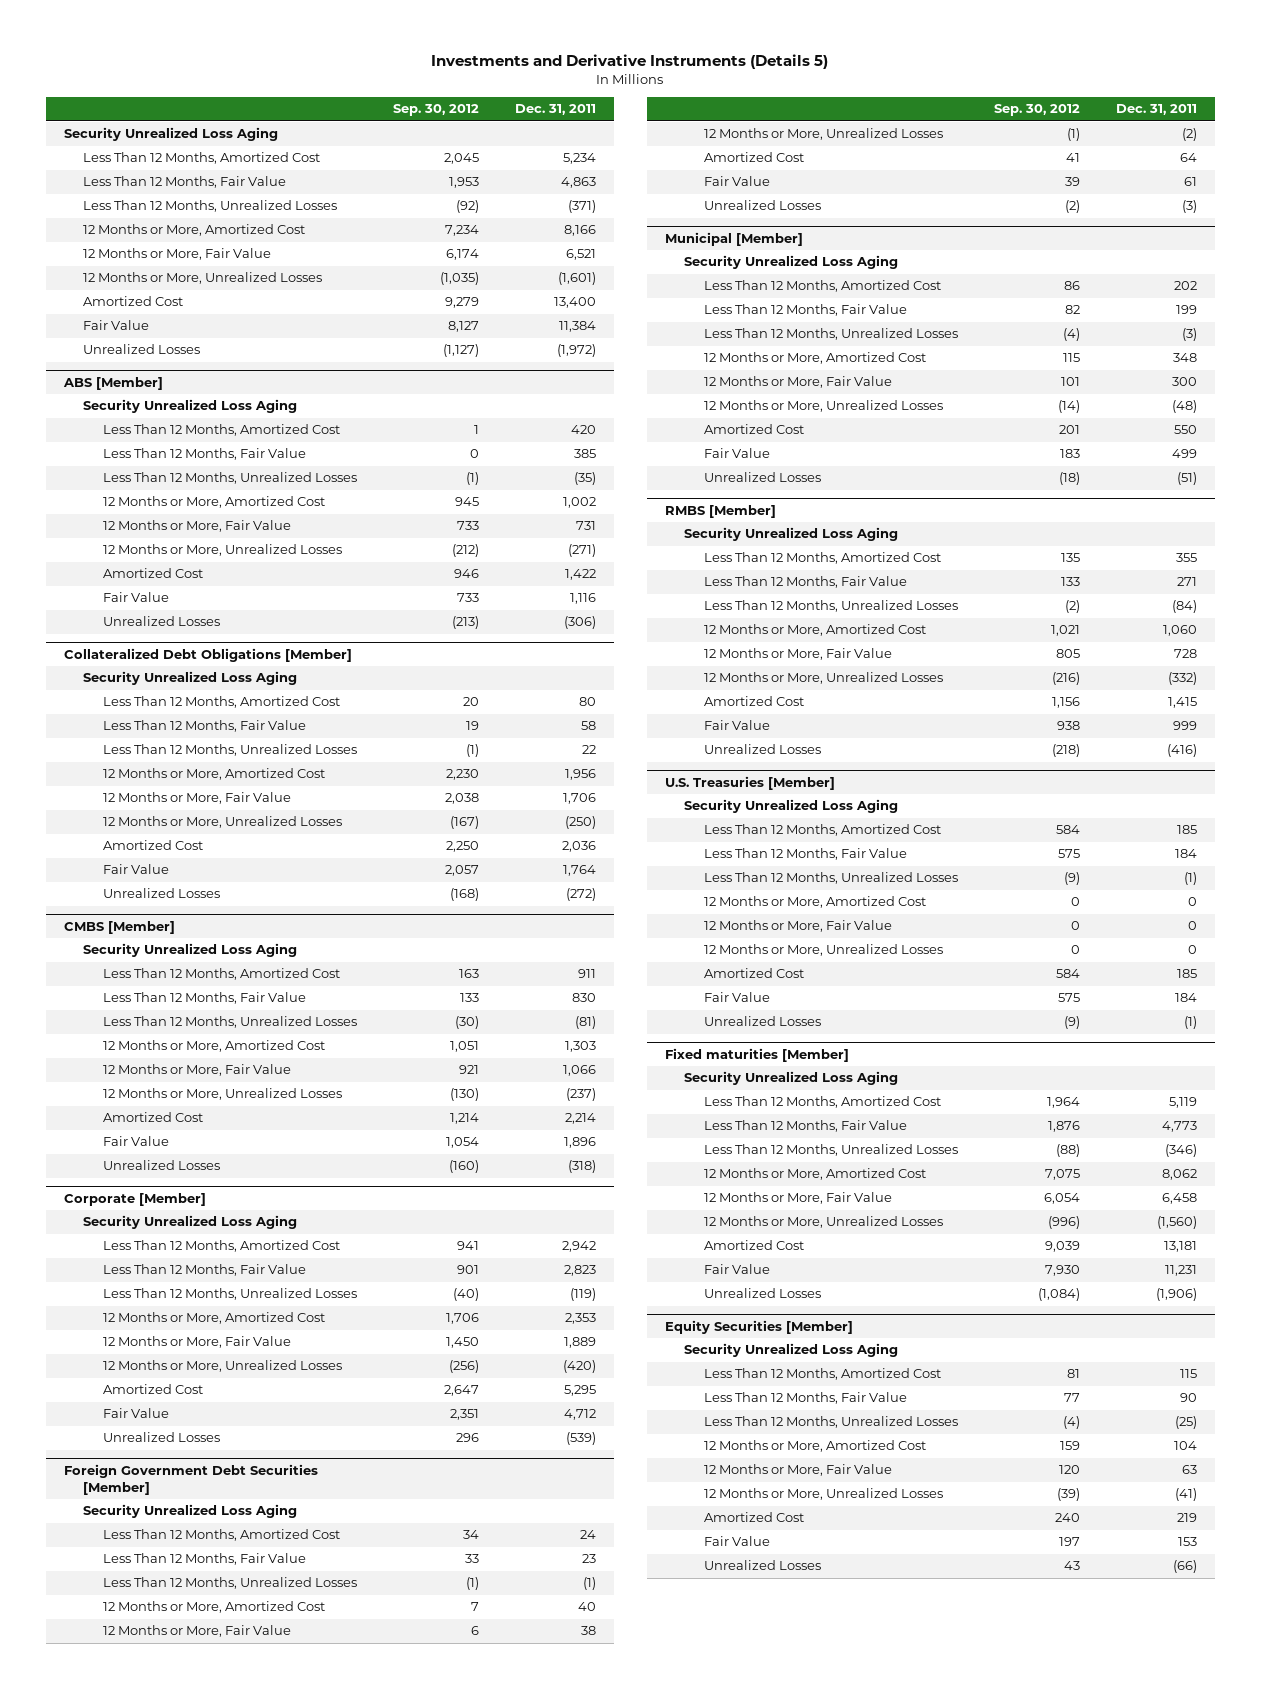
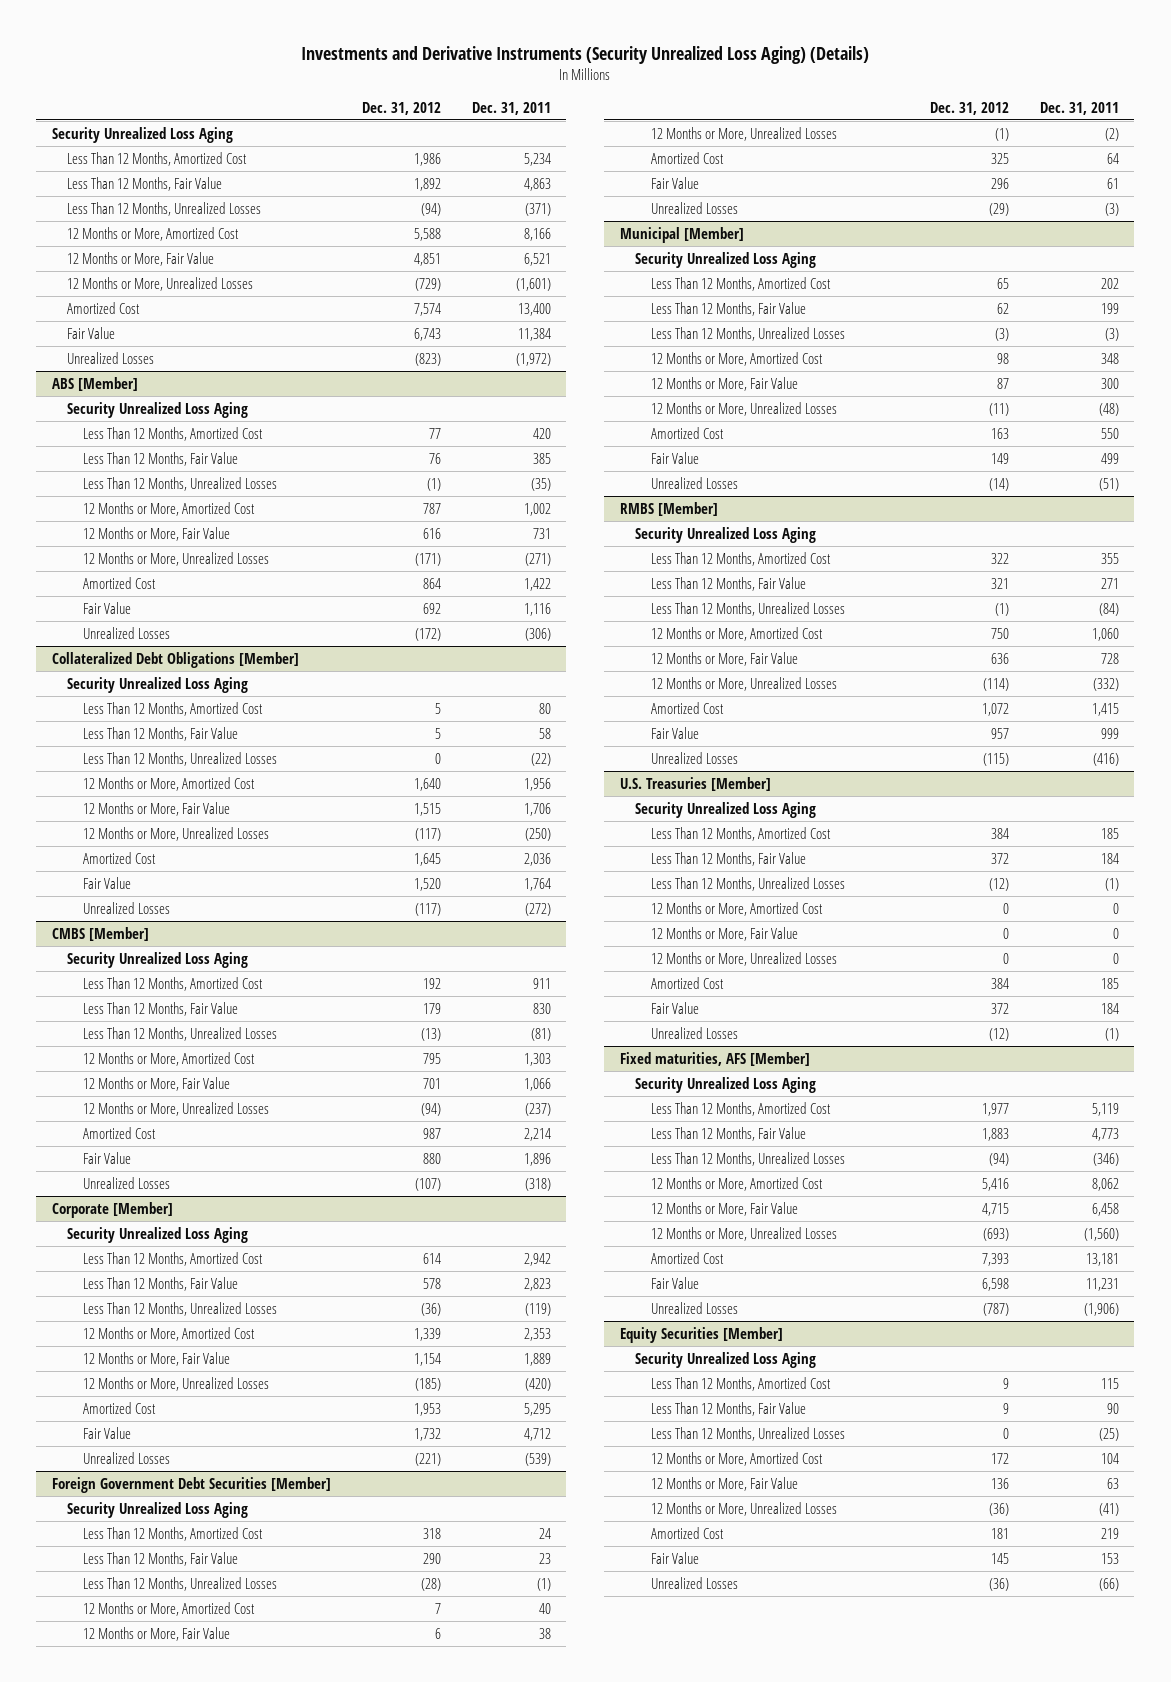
[431,54,829,70] Investments and Derivative Instruments (Details 5) -> [301,45,870,64] Investments and Derivative Instruments (Security Unrealized Loss Aging) (Details)
[392,104,479,117] Sep. 30, 2012 -> none
none -> [361,101,441,115] Dec. 31, 2012
[581,745,596,755] 22 -> [530,752,551,766] (22)
[664,1047,849,1062] Fixed maturities [Member] -> [619,1051,810,1066] Fixed maturities, AFS [Member]

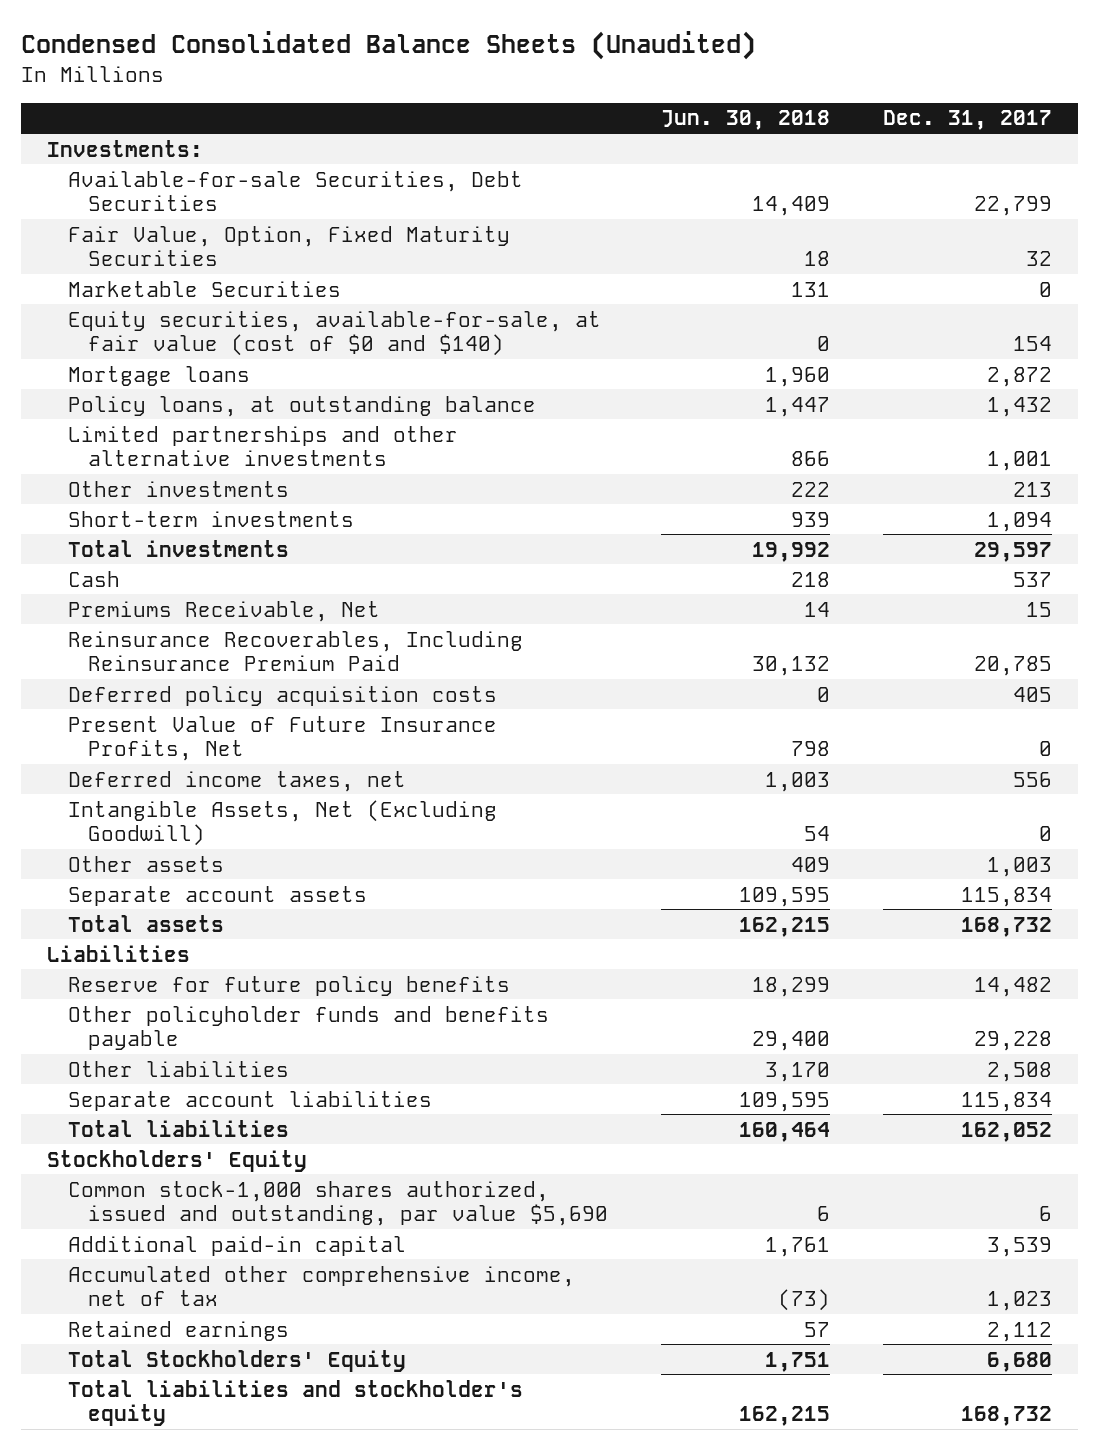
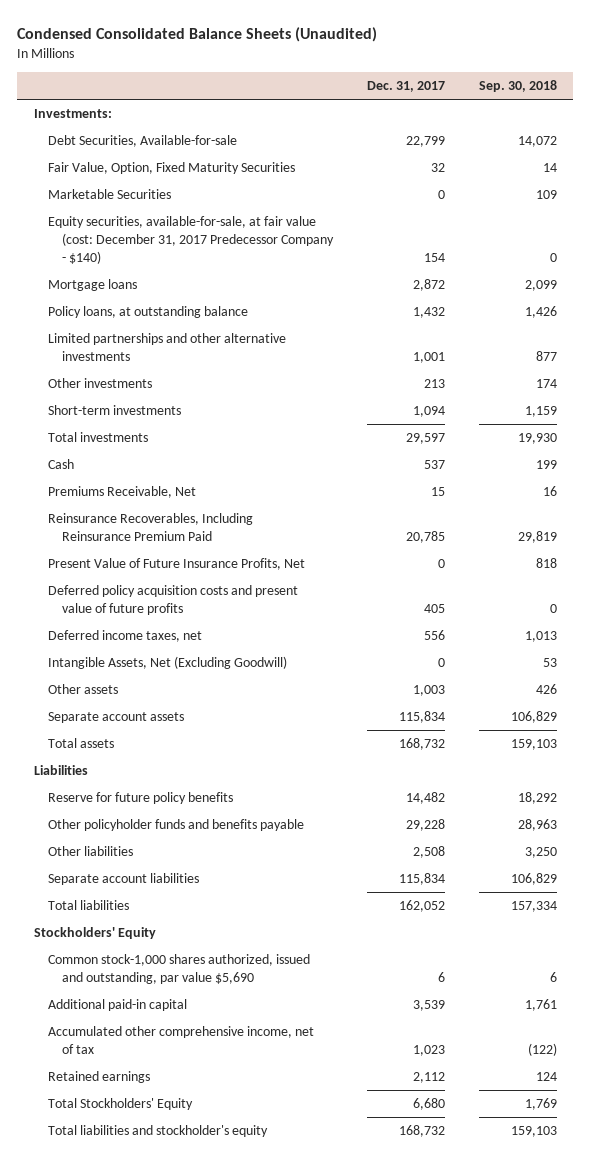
[660,110,830,131] Jun. 30, 2018 -> none
none -> [478,79,557,92] Sep. 30, 2018
[67,170,523,212] Available-for-sale Securities, Debt Securities -> [47,135,237,148] Debt Securities, Available-for-sale
[67,310,601,357] Equity securities, available-for-sale, at fair value (cost of $0 and $140) -> [47,216,334,265] Equity securities, available-for-sale, at fair value (cost: December 31, 2017 Predecessor Company - $140)
[67,685,497,706] Deferred policy acquisition costs -> none
none -> [47,585,298,616] Deferred policy acquisition costs and present value of future profits

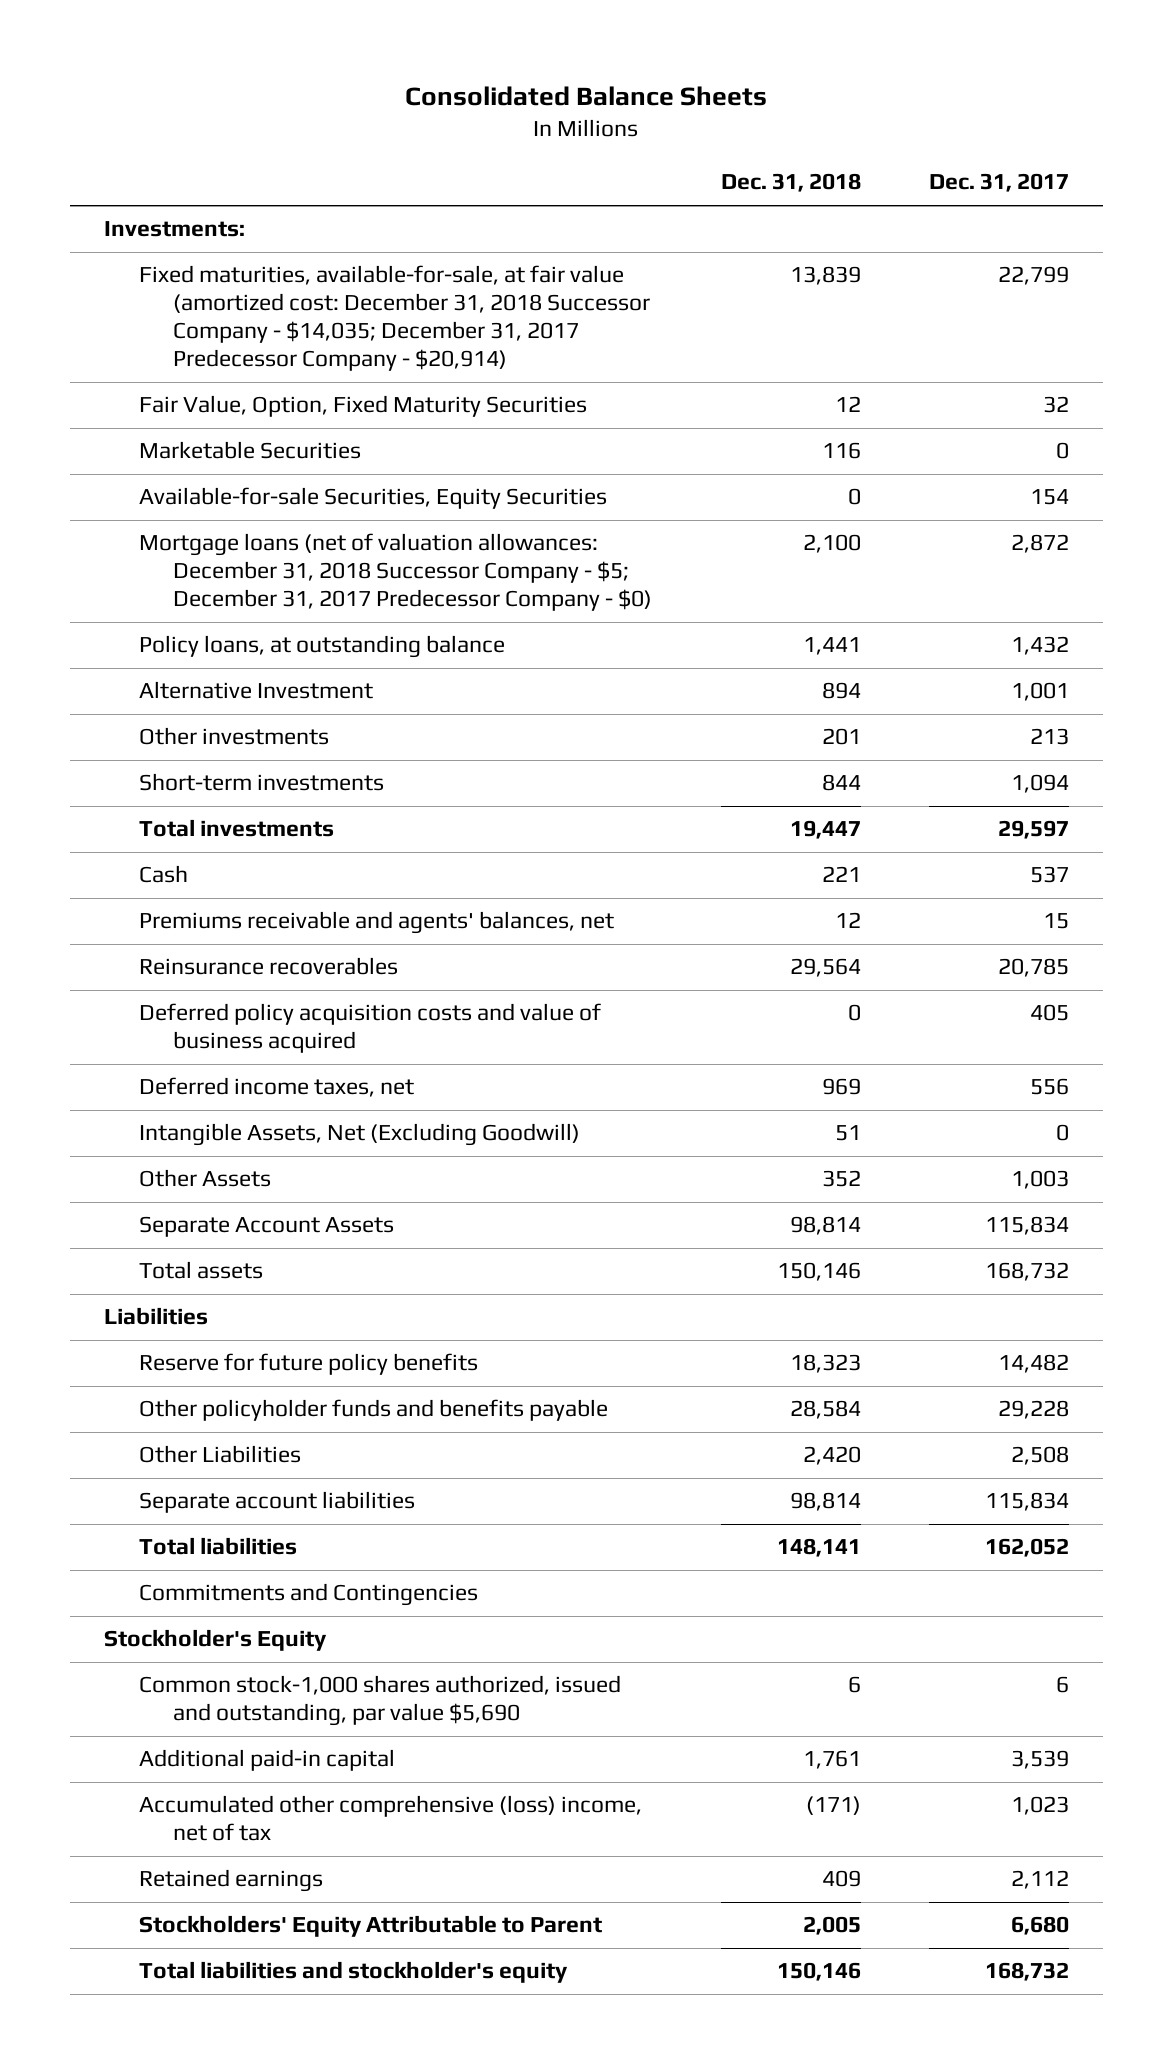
[16,26,377,42] Condensed Consolidated Balance Sheets (Unaudited) -> [405,86,768,107] Consolidated Balance Sheets
[478,79,557,92] Sep. 30, 2018 -> none
none -> [720,173,861,193] Dec. 31, 2018
[47,135,237,148] Debt Securities, Available-for-sale -> [138,265,651,372] Fixed maturities, available-for-sale, at fair value (amortized cost: December 31, 2018 Successor Company - $14,035; December 31, 2017 Predecessor Company - $20,914)
[47,216,334,265] Equity securities, available-for-sale, at fair value (cost: December 31, 2017 Predecessor Company - $140) -> [138,487,607,510] Available-for-sale Securities, Equity Securities
[47,279,137,292] Mortgage loans -> [138,533,653,612] Mortgage loans (net of valuation allowances: December 31, 2018 Successor Company - $5; December 31, 2017 Predecessor Company - $0)
[47,333,286,362] Limited partnerships and other alternative investments -> [138,681,373,700] Alternative Investment
[47,558,305,571] Present Value of Future Insurance Profits, Net -> none
[47,486,196,499] Premiums Receivable, Net -> [138,911,614,935] Premiums receivable and agents' balances, net
[47,513,253,542] Reinsurance Recoverables, Including Reinsurance Premium Paid -> [138,957,398,976] Reinsurance recoverables
[47,585,298,616] Deferred policy acquisition costs and present value of future profits -> [138,1003,601,1054] Deferred policy acquisition costs and value of business acquired
[47,684,118,695] Other assets -> [138,1169,271,1188] Other Assets
[47,712,184,724] Separate account assets -> [138,1216,394,1238] Separate Account Assets
[47,846,133,857] Other liabilities -> [138,1445,301,1464] Other Liabilities
none -> [138,1583,478,1607] Commitments and Contingencies
[33,927,156,940] Stockholders' Equity -> [103,1629,327,1652] Stockholder's Equity
[47,1026,314,1055] Accumulated other comprehensive income, net of tax -> [138,1795,642,1842] Accumulated other comprehensive (loss) income, net of tax
[47,1098,193,1111] Total Stockholders' Equity -> [138,1915,602,1938] Stockholders' Equity Attributable to Parent

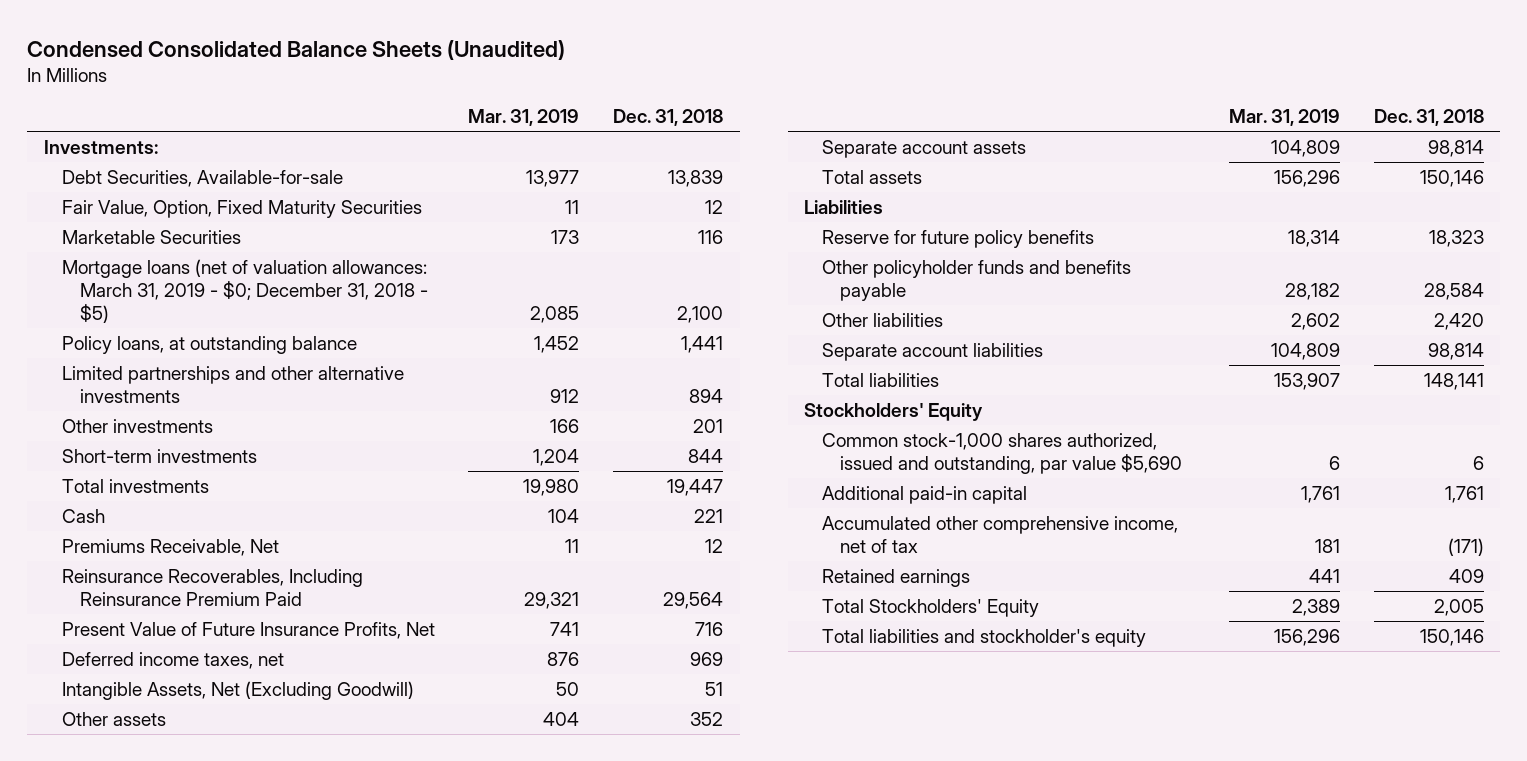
[405,86,768,107] Consolidated Balance Sheets -> [26,39,565,60] Condensed Consolidated Balance Sheets (Unaudited)
[928,173,1069,193] Dec. 31, 2017 -> none
none -> [468,109,580,127] Mar. 31, 2019
[138,265,651,372] Fixed maturities, available-for-sale, at fair value (amortized cost: December 31, 2018 Successor Company - $14,035; December 31, 2017 Predecessor Company - $20,914) -> [61,169,343,187] Debt Securities, Available-for-sale
[138,487,607,510] Available-for-sale Securities, Equity Securities -> none
[138,533,653,612] Mortgage loans (net of valuation allowances: December 31, 2018 Successor Company - $5; December 31, 2017 Predecessor Company - $0) -> [61,258,428,324] Mortgage loans (net of valuation allowances: March 31, 2019 - $0; December 31, 2018 - $5)
[138,681,373,700] Alternative Investment -> [61,365,404,403] Limited partnerships and other alternative investments
[138,1003,601,1054] Deferred policy acquisition costs and value of business acquired -> none
[138,911,614,935] Premiums receivable and agents' balances, net -> [61,538,279,556] Premiums Receivable, Net
[138,957,398,976] Reinsurance recoverables -> [61,568,363,606] Reinsurance Recoverables, Including Reinsurance Premium Paid
none -> [61,621,435,639] Present Value of Future Insurance Profits, Net
[138,1169,271,1188] Other Assets -> [61,711,166,726] Other assets
[138,1216,394,1238] Separate Account Assets -> [822,139,1027,158] Separate account assets
[138,1445,301,1464] Other Liabilities -> [822,312,944,327] Other liabilities
[138,1583,478,1607] Commitments and Contingencies -> none
[103,1629,327,1652] Stockholder's Equity -> [804,402,984,421] Stockholders' Equity
[138,1795,642,1842] Accumulated other comprehensive (loss) income, net of tax -> [822,515,1179,553] Accumulated other comprehensive income, net of tax
[138,1915,602,1938] Stockholders' Equity Attributable to Parent -> [822,598,1040,617] Total Stockholders' Equity

